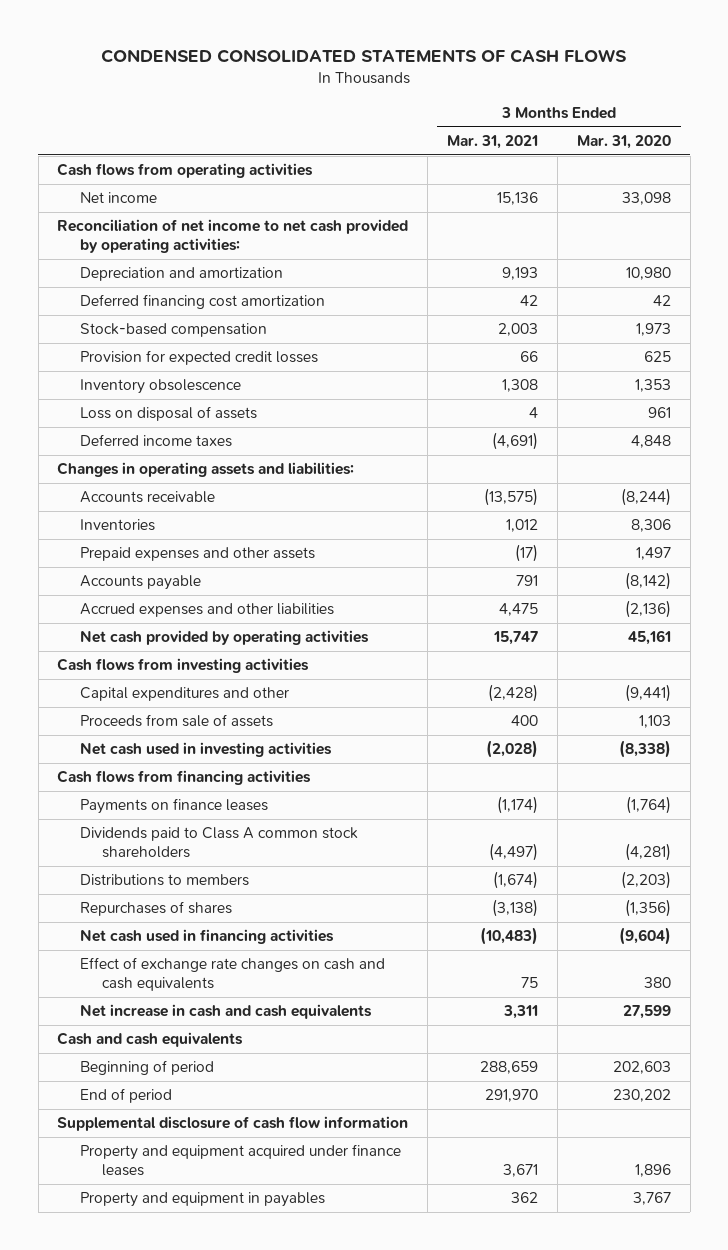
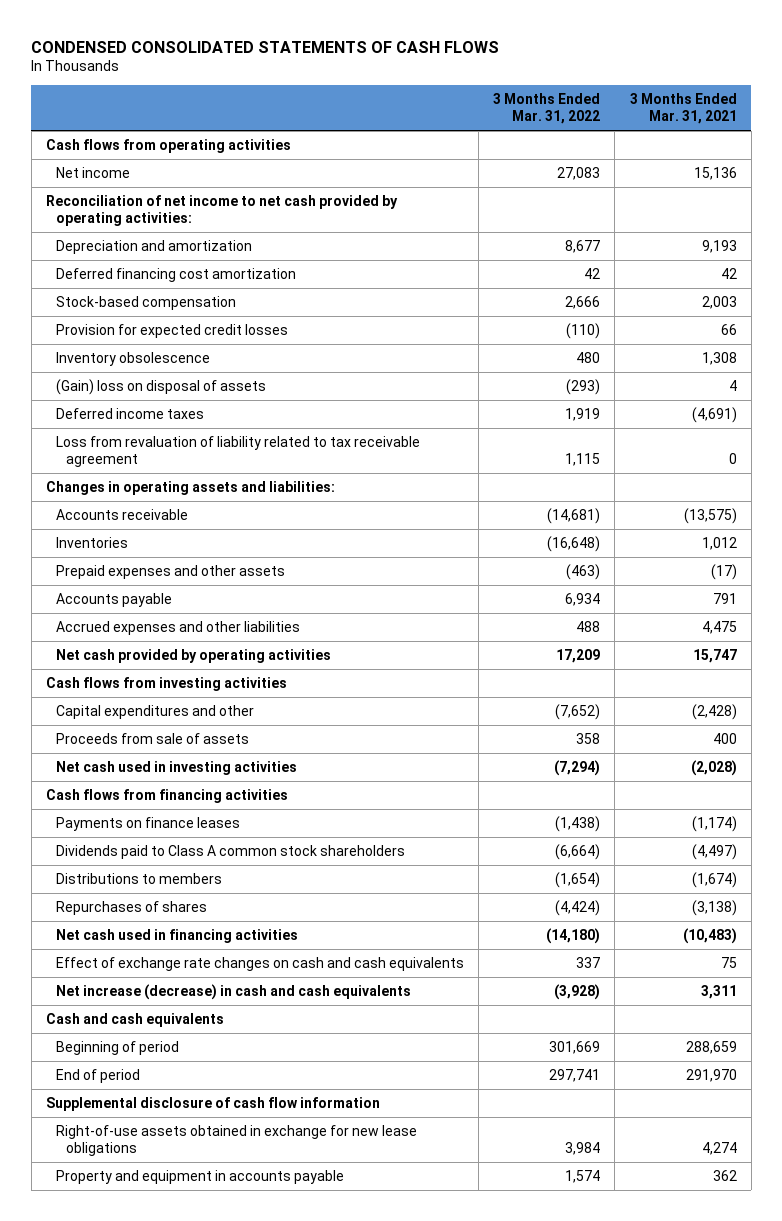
[576,134,671,149] Mar. 31, 2020 -> none
none -> [493,92,601,124] 3 Months Ended Mar. 31, 2022
[79,406,257,422] Loss on disposal of assets -> [55,378,266,395] (Gain) loss on disposal of assets
none -> [55,435,420,468] Loss from revaluation of liability related to tax receivable agreement
[79,1004,372,1020] Net increase in cash and cash equivalents -> [55,983,411,1000] Net increase (decrease) in cash and cash equivalents
[79,1144,401,1176] Property and equipment acquired under finance leases -> none
none -> [55,1124,417,1157] Right-of-use assets obtained in exchange for new lease obligations
[79,1192,325,1208] Property and equipment in payables -> [55,1169,344,1184] Property and equipment in accounts payable

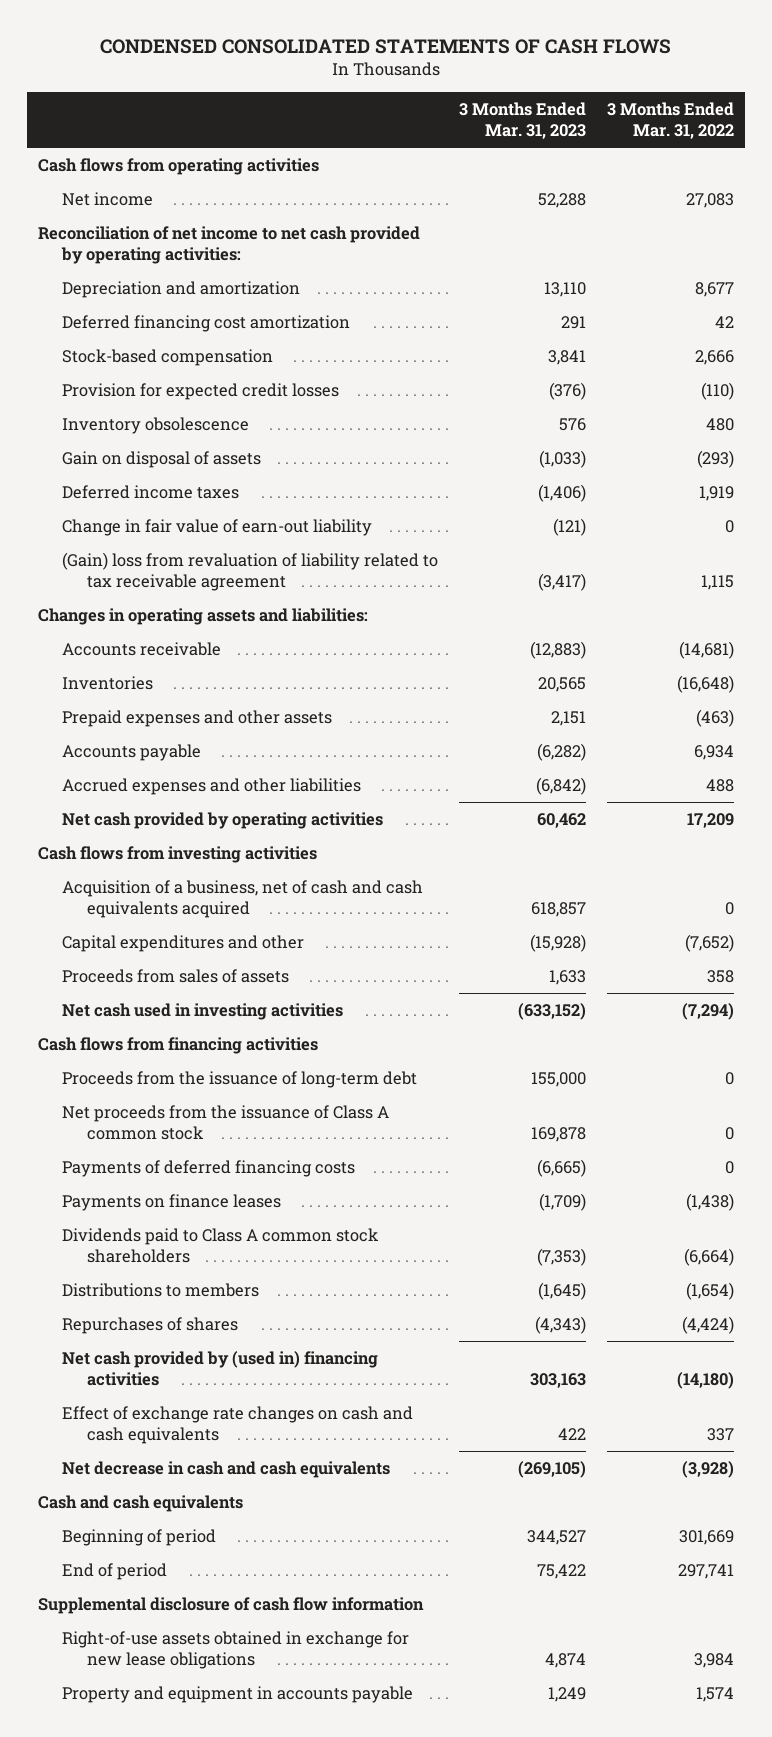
[629,92,737,124] 3 Months Ended Mar. 31, 2021 -> none
none -> [459,102,587,140] 3 Months Ended Mar. 31, 2023
[55,378,266,395] (Gain) loss on disposal of assets -> [62,451,262,469] Gain on disposal of assets
none -> [62,519,373,537] Change in fair value of earn-out liability
[55,435,420,468] Loss from revaluation of liability related to tax receivable agreement -> [62,552,439,592] (Gain) loss from revaluation of liability related to tax receivable agreement
none -> [62,880,424,919] Acquisition of a business, net of cash and cash equivalents acquired
[55,732,249,744] Proceeds from sale of assets -> [62,969,290,984] Proceeds from sales of assets
none -> [62,1071,418,1089] Proceeds from the issuance of long-term debt
none -> [62,1105,390,1141] Net proceeds from the issuance of Class A common stock
none -> [62,1160,356,1178] Payments of deferred financing costs
[55,928,298,943] Net cash used in financing activities -> [62,1351,379,1387] Net cash provided by (used in) financing activities
[55,983,411,1000] Net increase (decrease) in cash and cash equivalents -> [62,1461,391,1479] Net decrease in cash and cash equivalents

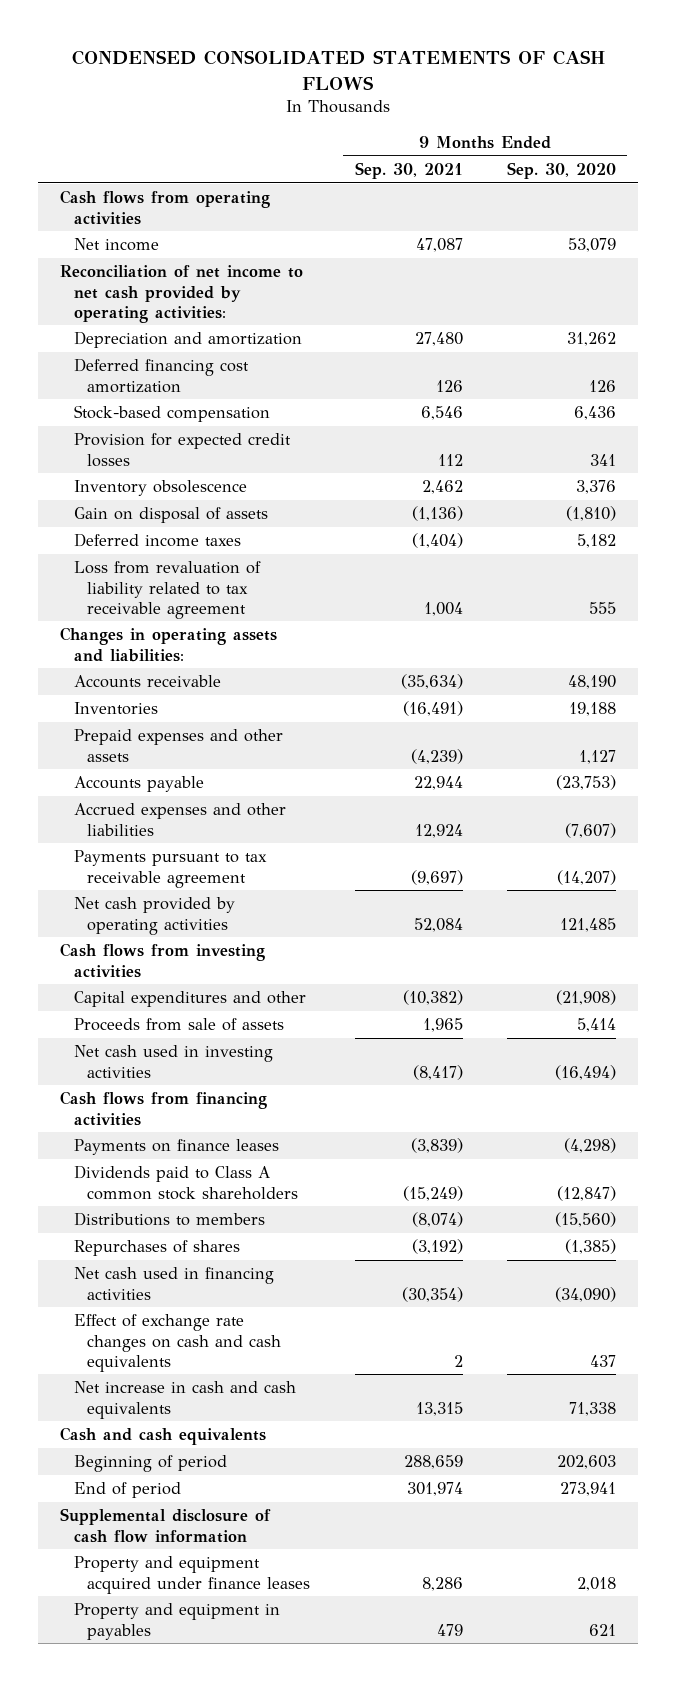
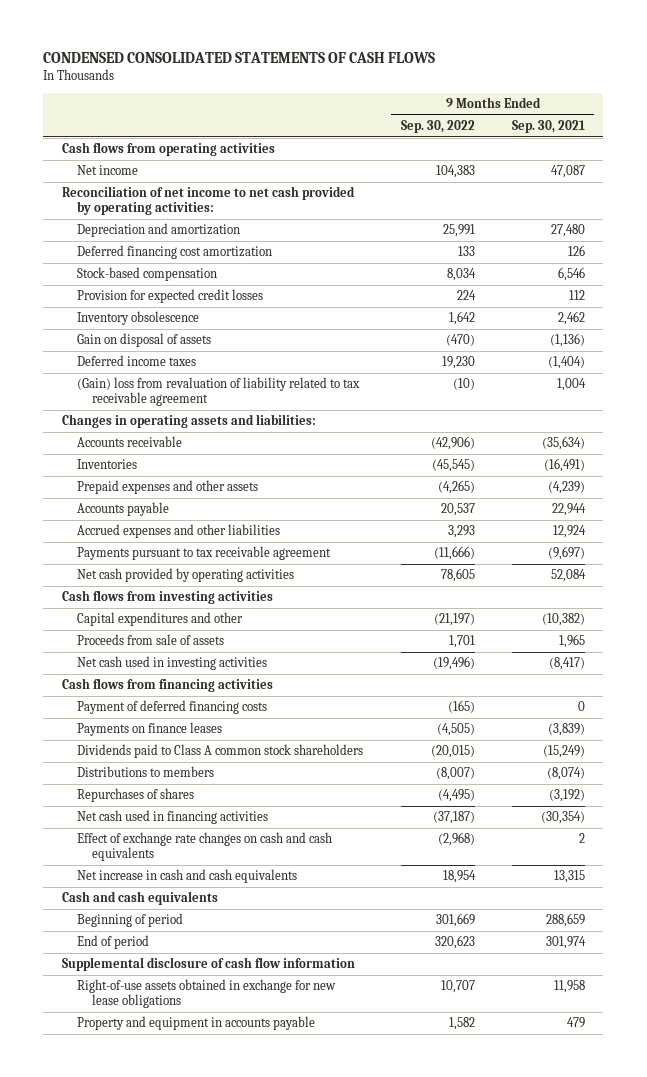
[507,161,617,179] Sep. 30, 2020 -> none
none -> [400,120,475,134] Sep. 30, 2022
[73,561,261,619] Loss from revaluation of liability related to tax receivable agreement -> [77,377,361,407] (Gain) loss from revaluation of liability related to tax receivable agreement
none -> [77,700,268,715] Payment of deferred financing costs
[73,1556,311,1594] Property and equipment acquired under finance leases -> none
none -> [77,979,337,1009] Right-of-use assets obtained in exchange for new lease obligations
[73,1603,280,1640] Property and equipment in payables -> [77,1016,316,1031] Property and equipment in accounts payable

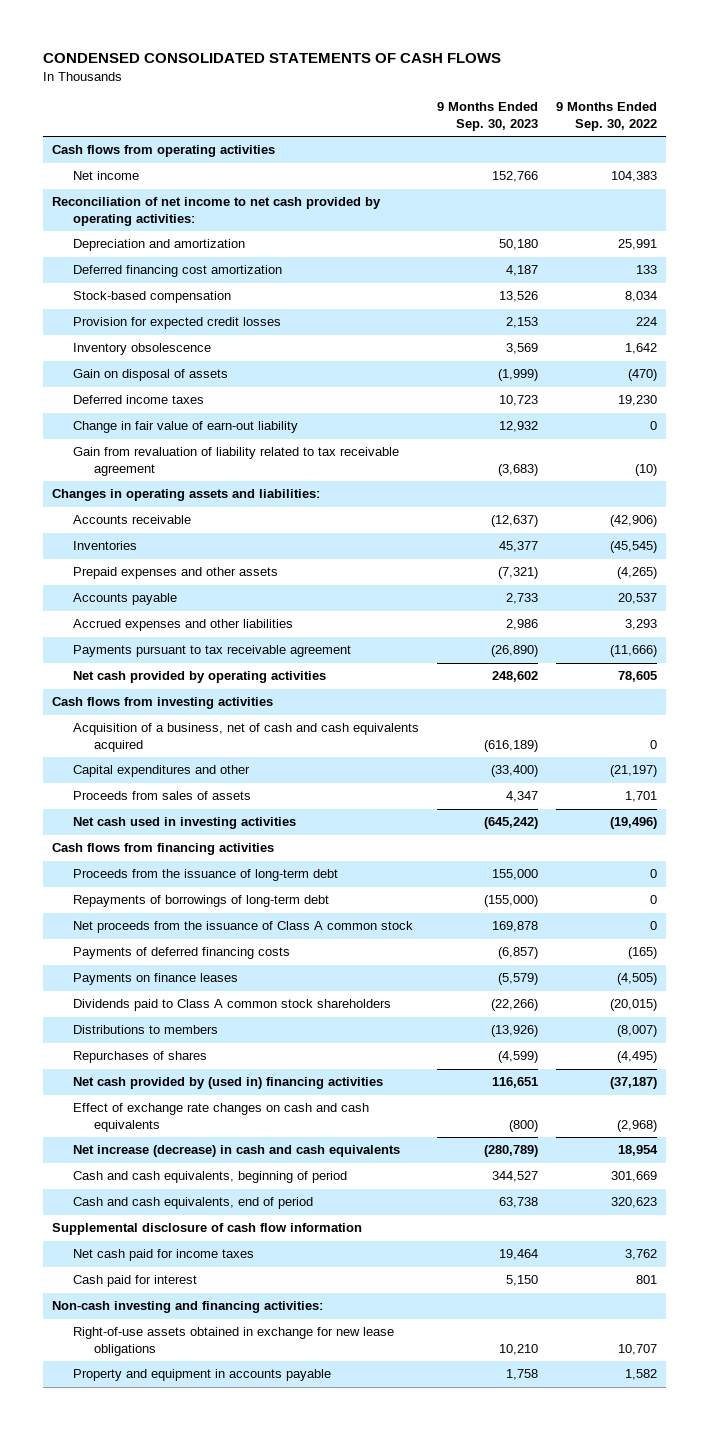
[511,120,585,134] Sep. 30, 2021 -> none
none -> [436,102,538,131] 9 Months Ended Sep. 30, 2023
none -> [72,421,298,434] Change in fair value of earn-out liability
[77,377,361,407] (Gain) loss from revaluation of liability related to tax receivable agreement -> [72,447,399,476] Gain from revaluation of liability related to tax receivable agreement
none -> [72,723,419,752] Acquisition of a business, net of cash and cash equivalents acquired
[77,634,225,646] Proceeds from sale of assets -> [72,791,251,801] Proceeds from sales of assets
none -> [72,869,338,882] Proceeds from the issuance of long-term debt
none -> [72,895,329,908] Repayments of borrowings of long-term debt
none -> [72,921,413,934] Net proceeds from the issuance of Class A common stock
[77,700,268,715] Payment of deferred financing costs -> [72,947,290,960] Payments of deferred financing costs
[77,810,269,825] Net cash used in financing activities -> [72,1077,383,1090] Net cash provided by (used in) financing activities
[62,891,219,906] Cash and cash equivalents -> none
[77,869,298,884] Net increase in cash and cash equivalents -> [72,1145,400,1158] Net increase (decrease) in cash and cash equivalents
[77,913,184,928] Beginning of period -> [72,1171,347,1184] Cash and cash equivalents, beginning of period
[77,935,150,950] End of period -> [72,1197,313,1210] Cash and cash equivalents, end of period
none -> [72,1249,254,1262] Net cash paid for income taxes
none -> [72,1275,197,1288] Cash paid for interest
none -> [51,1301,323,1314] Non-cash investing and financing activities:

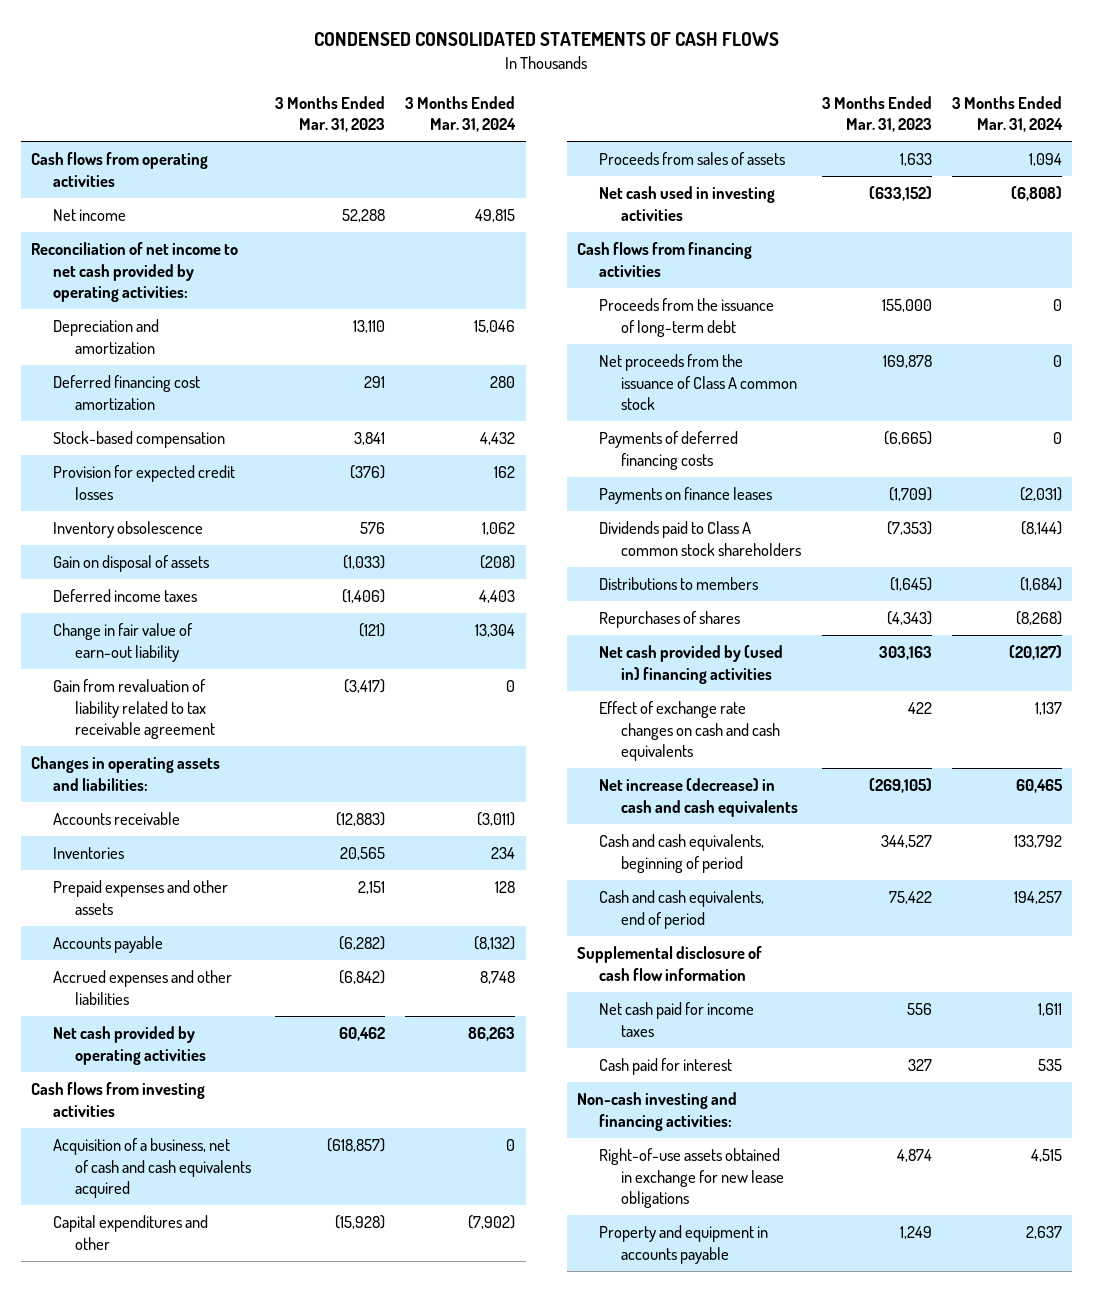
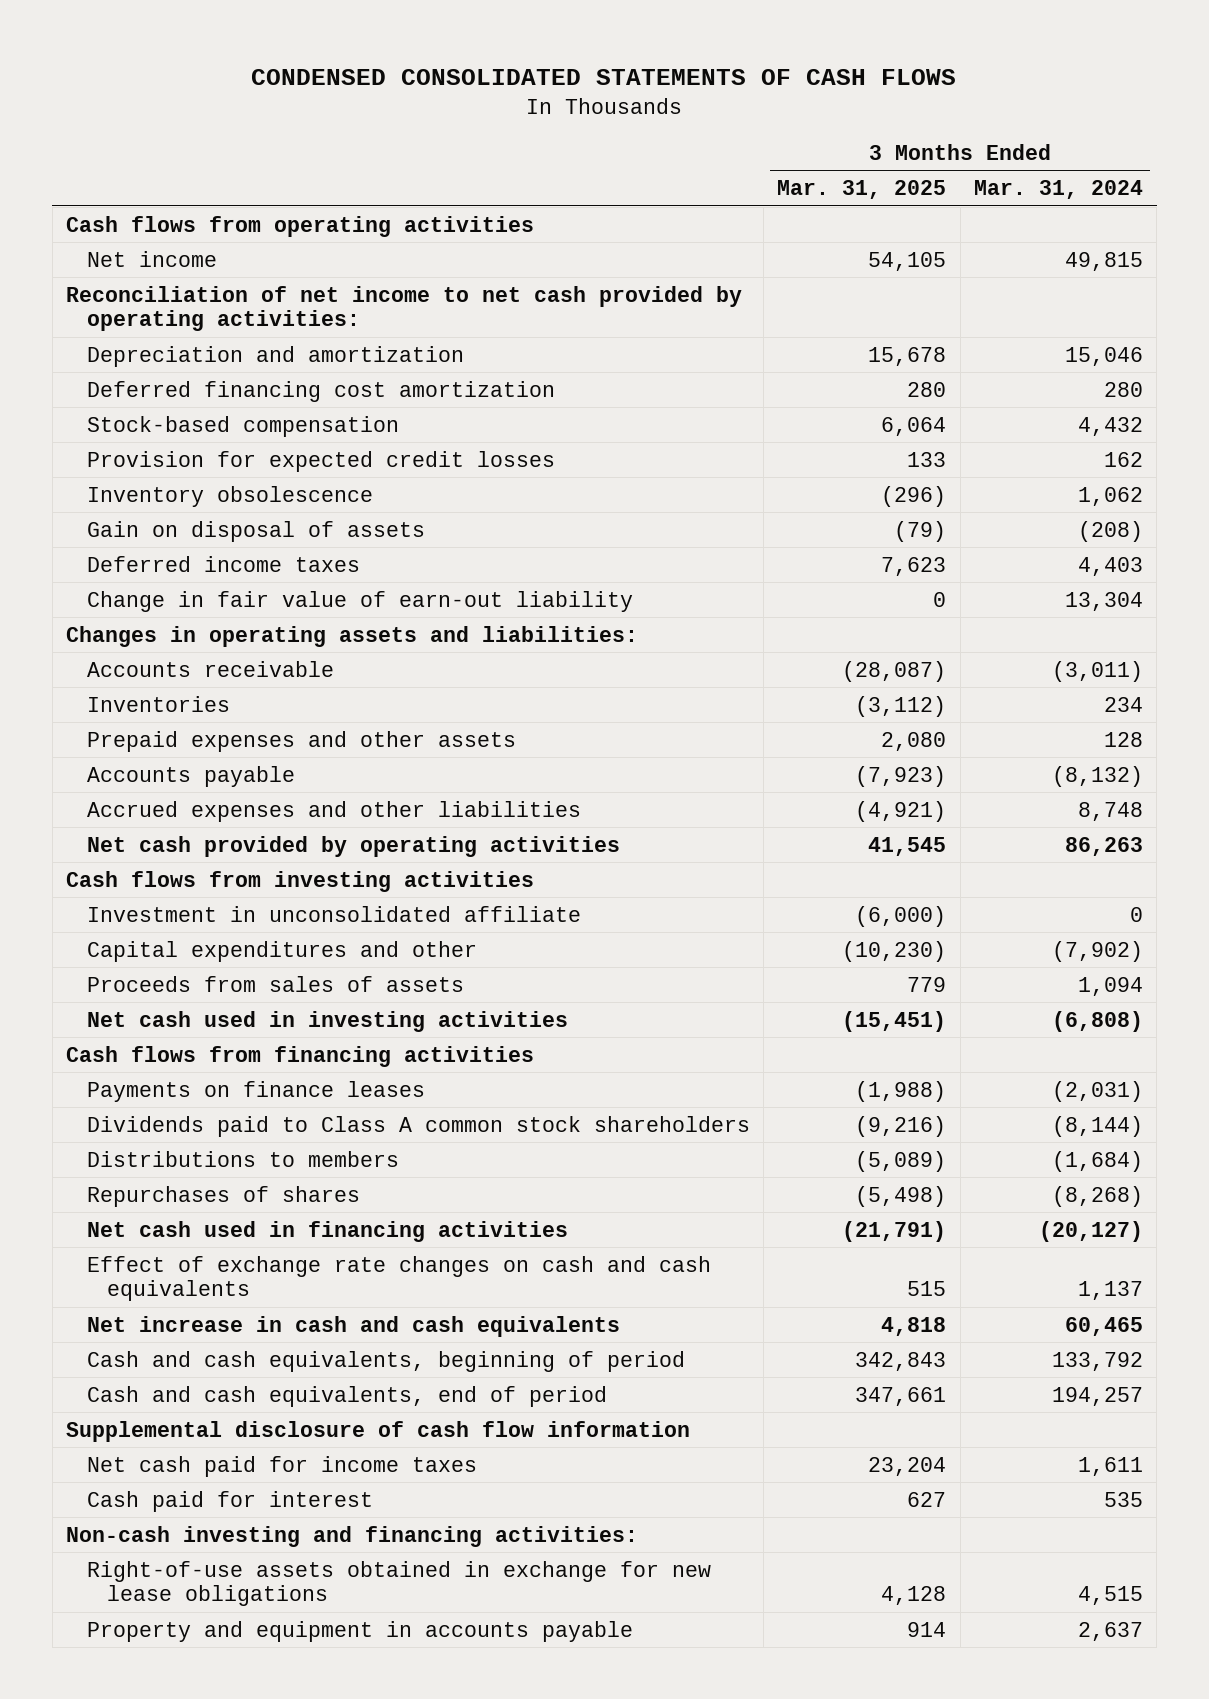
[274,95,385,132] 3 Months Ended Mar. 31, 2023 -> none
none -> [777,180,947,200] Mar. 31, 2025
[52,679,215,739] Gain from revaluation of liability related to tax receivable agreement -> none
[52,1138,251,1198] Acquisition of a business, net of cash and cash equivalents acquired -> none
none -> [86,905,581,922] Investment in unconsolidated affiliate
[599,298,775,337] Proceeds from the issuance of long-term debt -> none
[599,354,798,410] Net proceeds from the issuance of Class A common stock -> none
[599,431,739,470] Payments of deferred financing costs -> none
[599,645,784,684] Net cash provided by (used in) financing activities -> [86,1220,568,1242] Net cash used in financing activities
[599,778,799,817] Net increase (decrease) in cash and cash equivalents -> [86,1315,620,1337] Net increase in cash and cash equivalents

